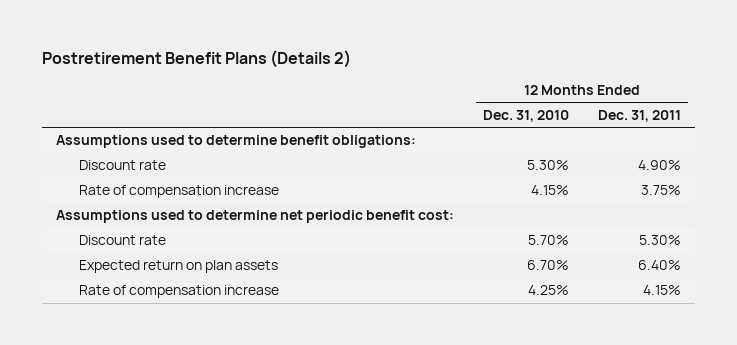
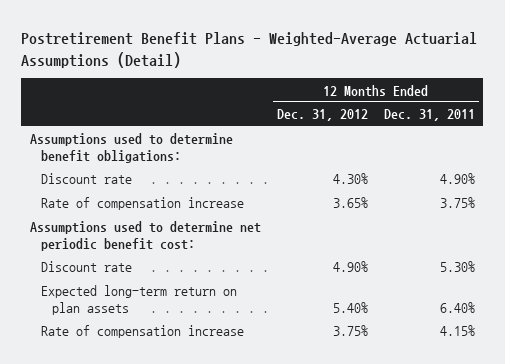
[42,49,352,68] Postretirement Benefit Plans (Details 2) -> [21,32,478,68] Postretirement Benefit Plans - Weighted-Average Actuarial Assumptions (Detail)
[483,109,570,122] Dec. 31, 2010 -> none
none -> [276,109,368,122] Dec. 31, 2012
[78,260,278,274] Expected return on plan assets -> [40,285,237,315] Expected long-term return on plan assets

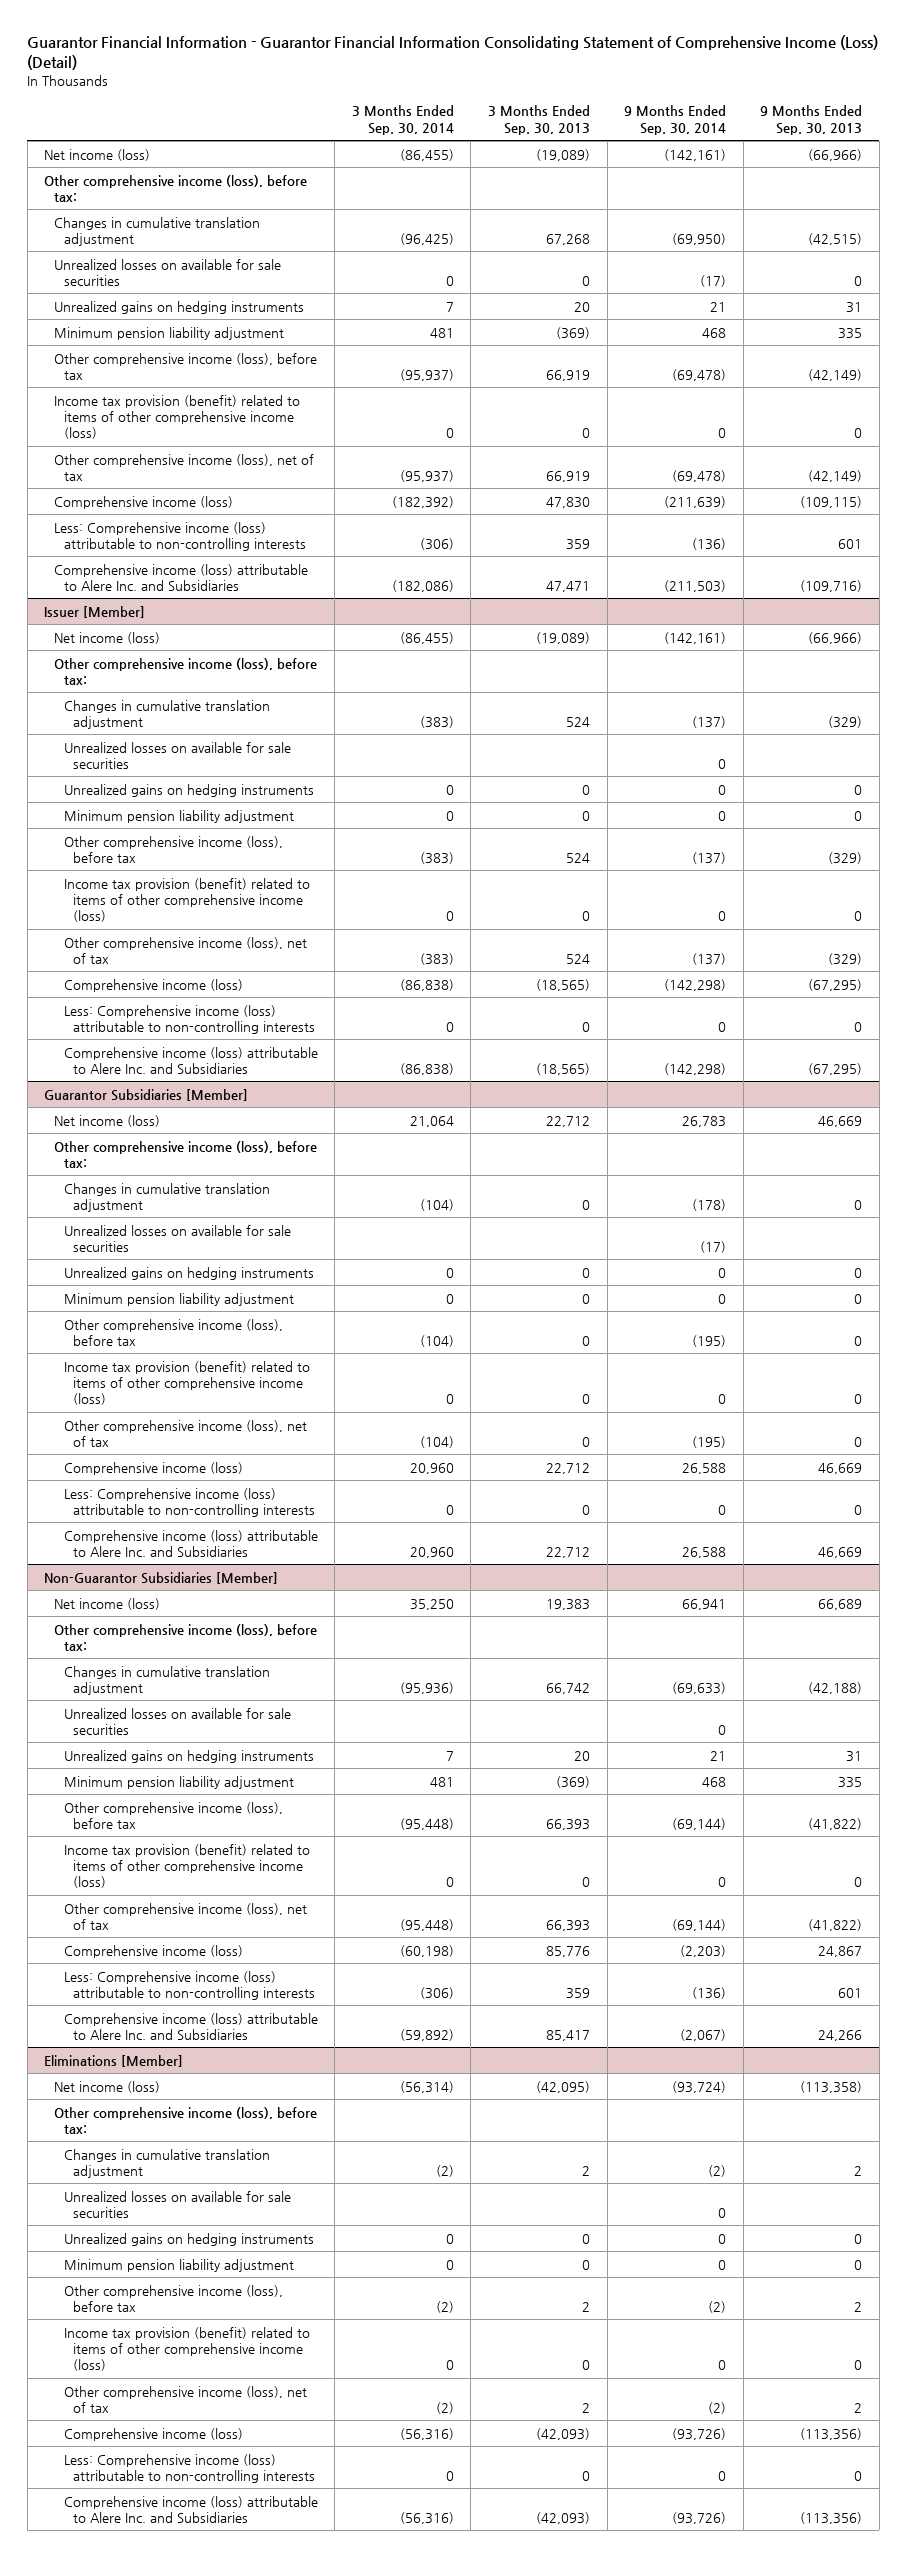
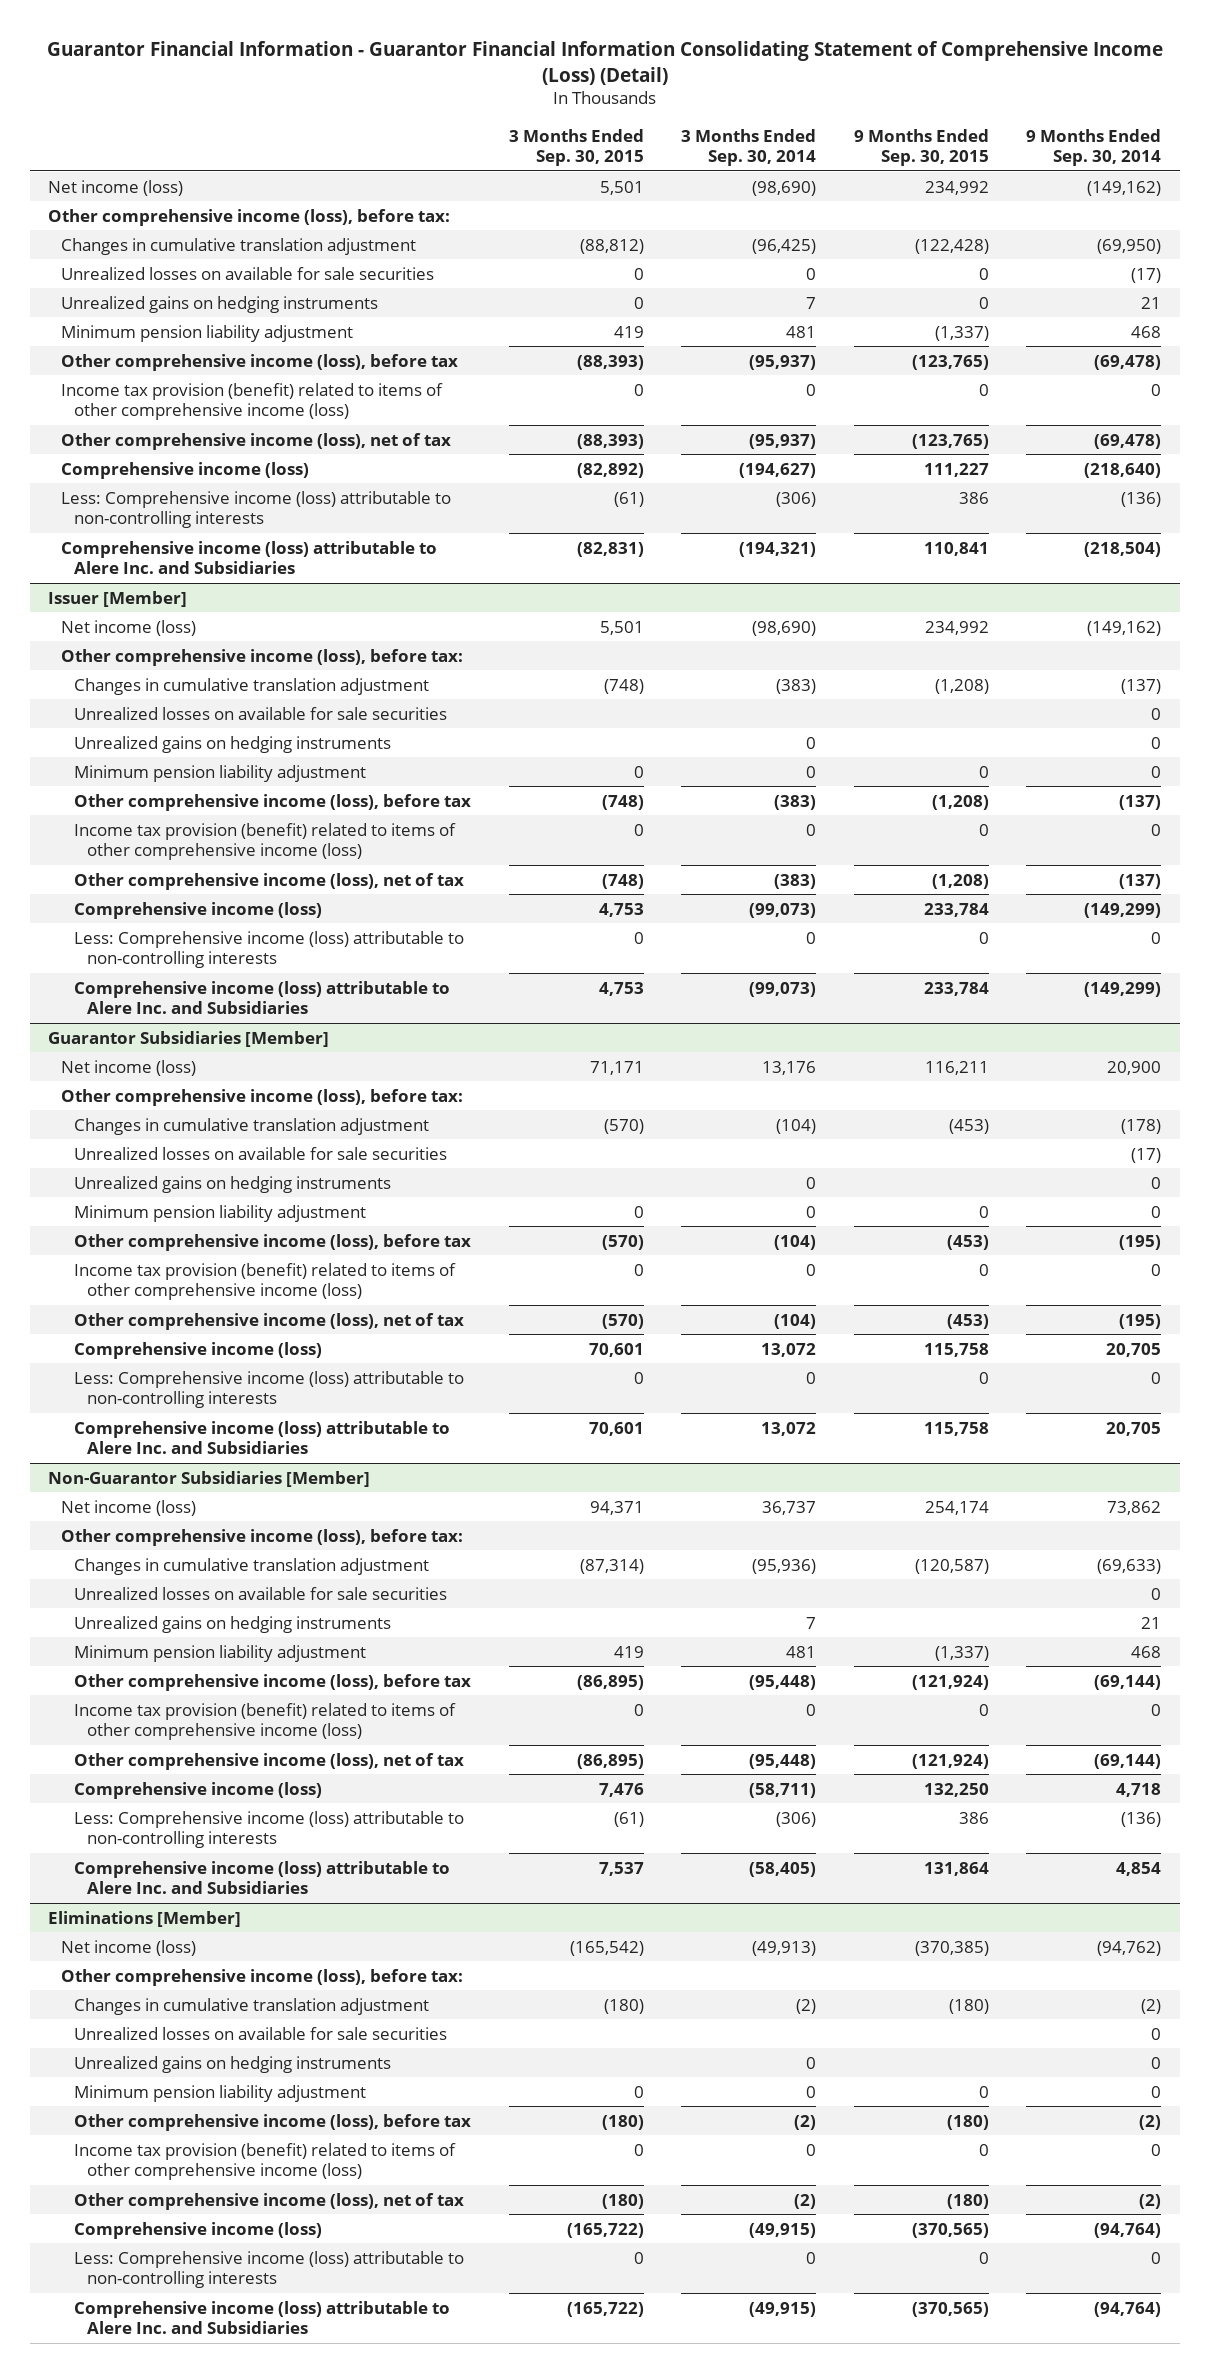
[487,105,590,135] 3 Months Ended Sep. 30, 2013 -> none
[760,105,863,135] 9 Months Ended Sep. 30, 2013 -> none
none -> [508,128,644,167] 3 Months Ended Sep. 30, 2015
none -> [853,128,989,167] 9 Months Ended Sep. 30, 2015
[399,148,454,161] (86,455) -> [752,180,817,196] (98,690)
[664,148,727,161] (142,161) -> [1086,180,1161,196] (149,162)
[391,495,454,508] (182,392) -> [739,462,817,478] (194,627)
[664,495,727,508] (211,639) -> [1083,462,1161,478] (218,640)
[391,579,454,592] (182,086) -> [739,541,817,557] (194,321)
[664,579,727,592] (211,503) -> [1083,541,1161,557] (218,504)
[399,631,454,644] (86,455) -> [752,620,817,636] (98,690)
[664,631,727,644] (142,161) -> [1086,620,1161,636] (149,162)
[399,978,454,991] (86,838) -> [749,902,817,918] (99,073)
[664,978,727,991] (142,298) -> [1083,902,1161,918] (149,299)
[399,1062,454,1075] (86,838) -> [749,981,817,997] (99,073)
[664,1062,727,1075] (142,298) -> [1083,981,1161,997] (149,299)
[409,1115,454,1127] 21,064 -> [762,1060,817,1075] 13,176
[682,1115,727,1127] 26,783 -> [1106,1060,1161,1075] 20,900
[409,1462,454,1474] 20,960 -> [761,1342,817,1357] 13,072
[682,1462,727,1474] 26,588 -> [1105,1342,1161,1357] 20,705
[409,1546,454,1558] 20,960 -> [761,1421,817,1436] 13,072
[682,1546,727,1558] 26,588 -> [1105,1421,1161,1436] 20,705
[409,1598,454,1610] 35,250 -> [762,1500,817,1515] 36,737
[682,1598,727,1610] 66,941 -> [1106,1500,1161,1515] 73,862
[399,1944,454,1957] (60,198) -> [749,1782,817,1798] (58,711)
[680,1944,727,1957] (2,203) -> [1115,1782,1161,1797] 4,718
[399,2028,454,2041] (59,892) -> [749,1861,817,1877] (58,405)
[680,2028,727,2041] (2,067) -> [1115,1861,1161,1876] 4,854
[399,2080,454,2093] (56,314) -> [752,1940,817,1956] (49,913)
[672,2080,727,2093] (93,724) -> [1096,1940,1161,1956] (94,762)
[399,2427,454,2440] (56,316) -> [749,2222,817,2238] (49,915)
[672,2427,727,2440] (93,726) -> [1093,2222,1161,2238] (94,764)
[399,2511,454,2524] (56,316) -> [749,2301,817,2317] (49,915)
[672,2511,727,2524] (93,726) -> [1093,2301,1161,2317] (94,764)

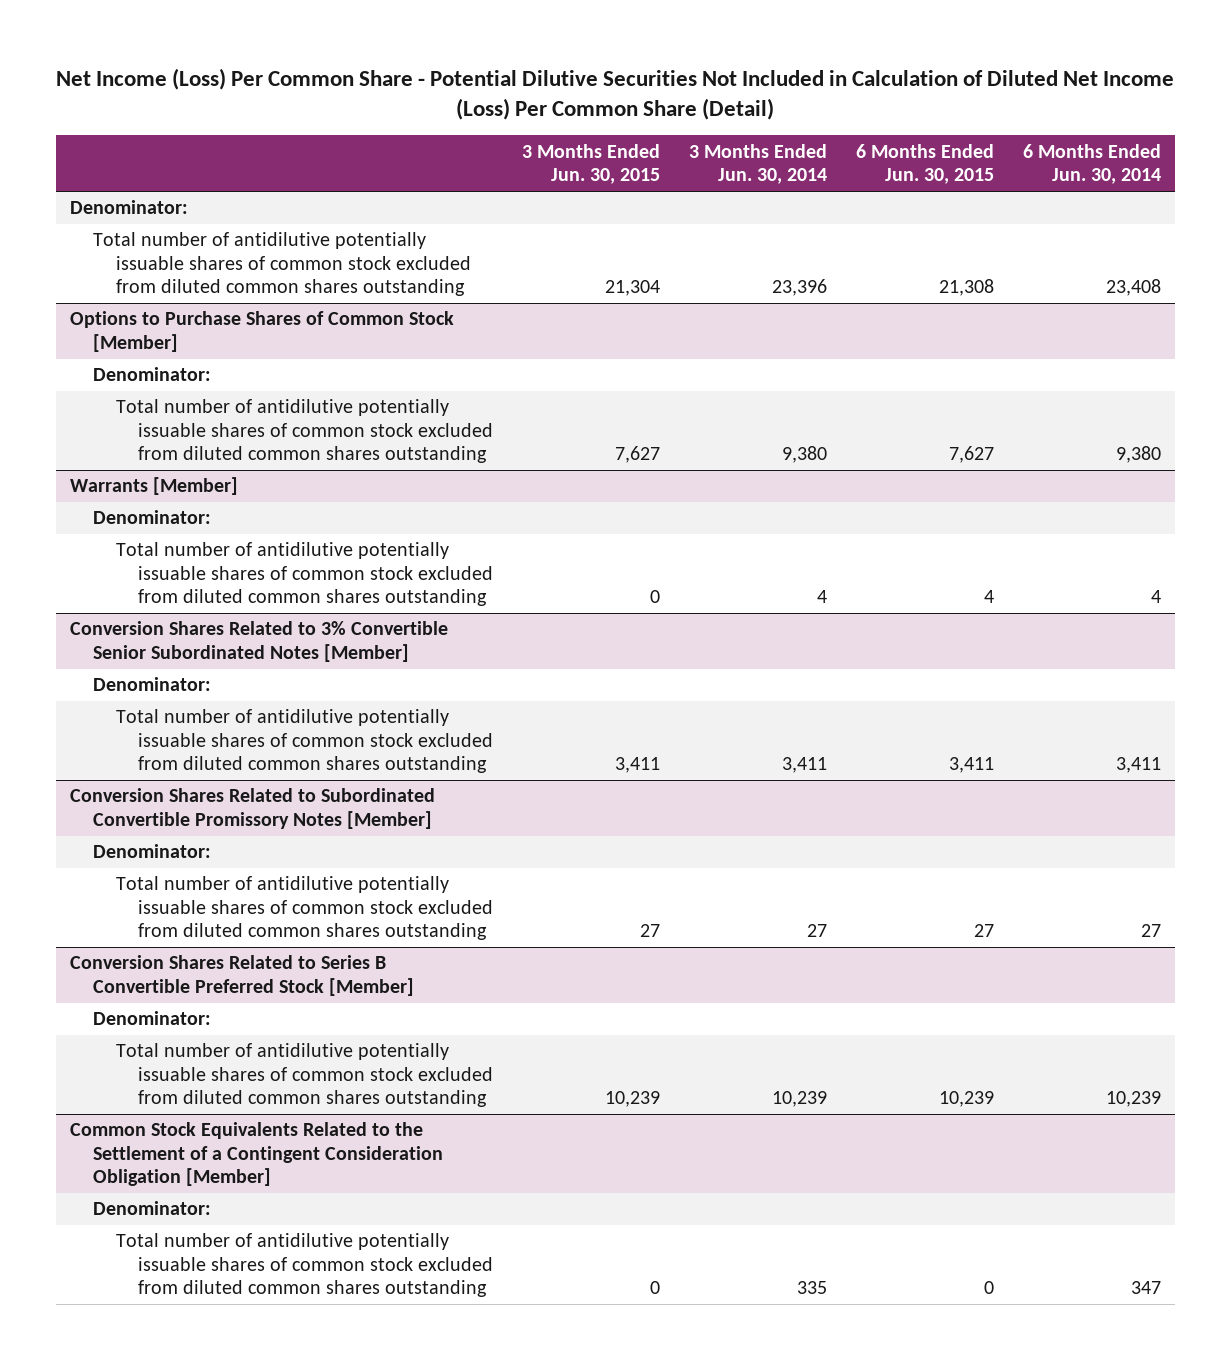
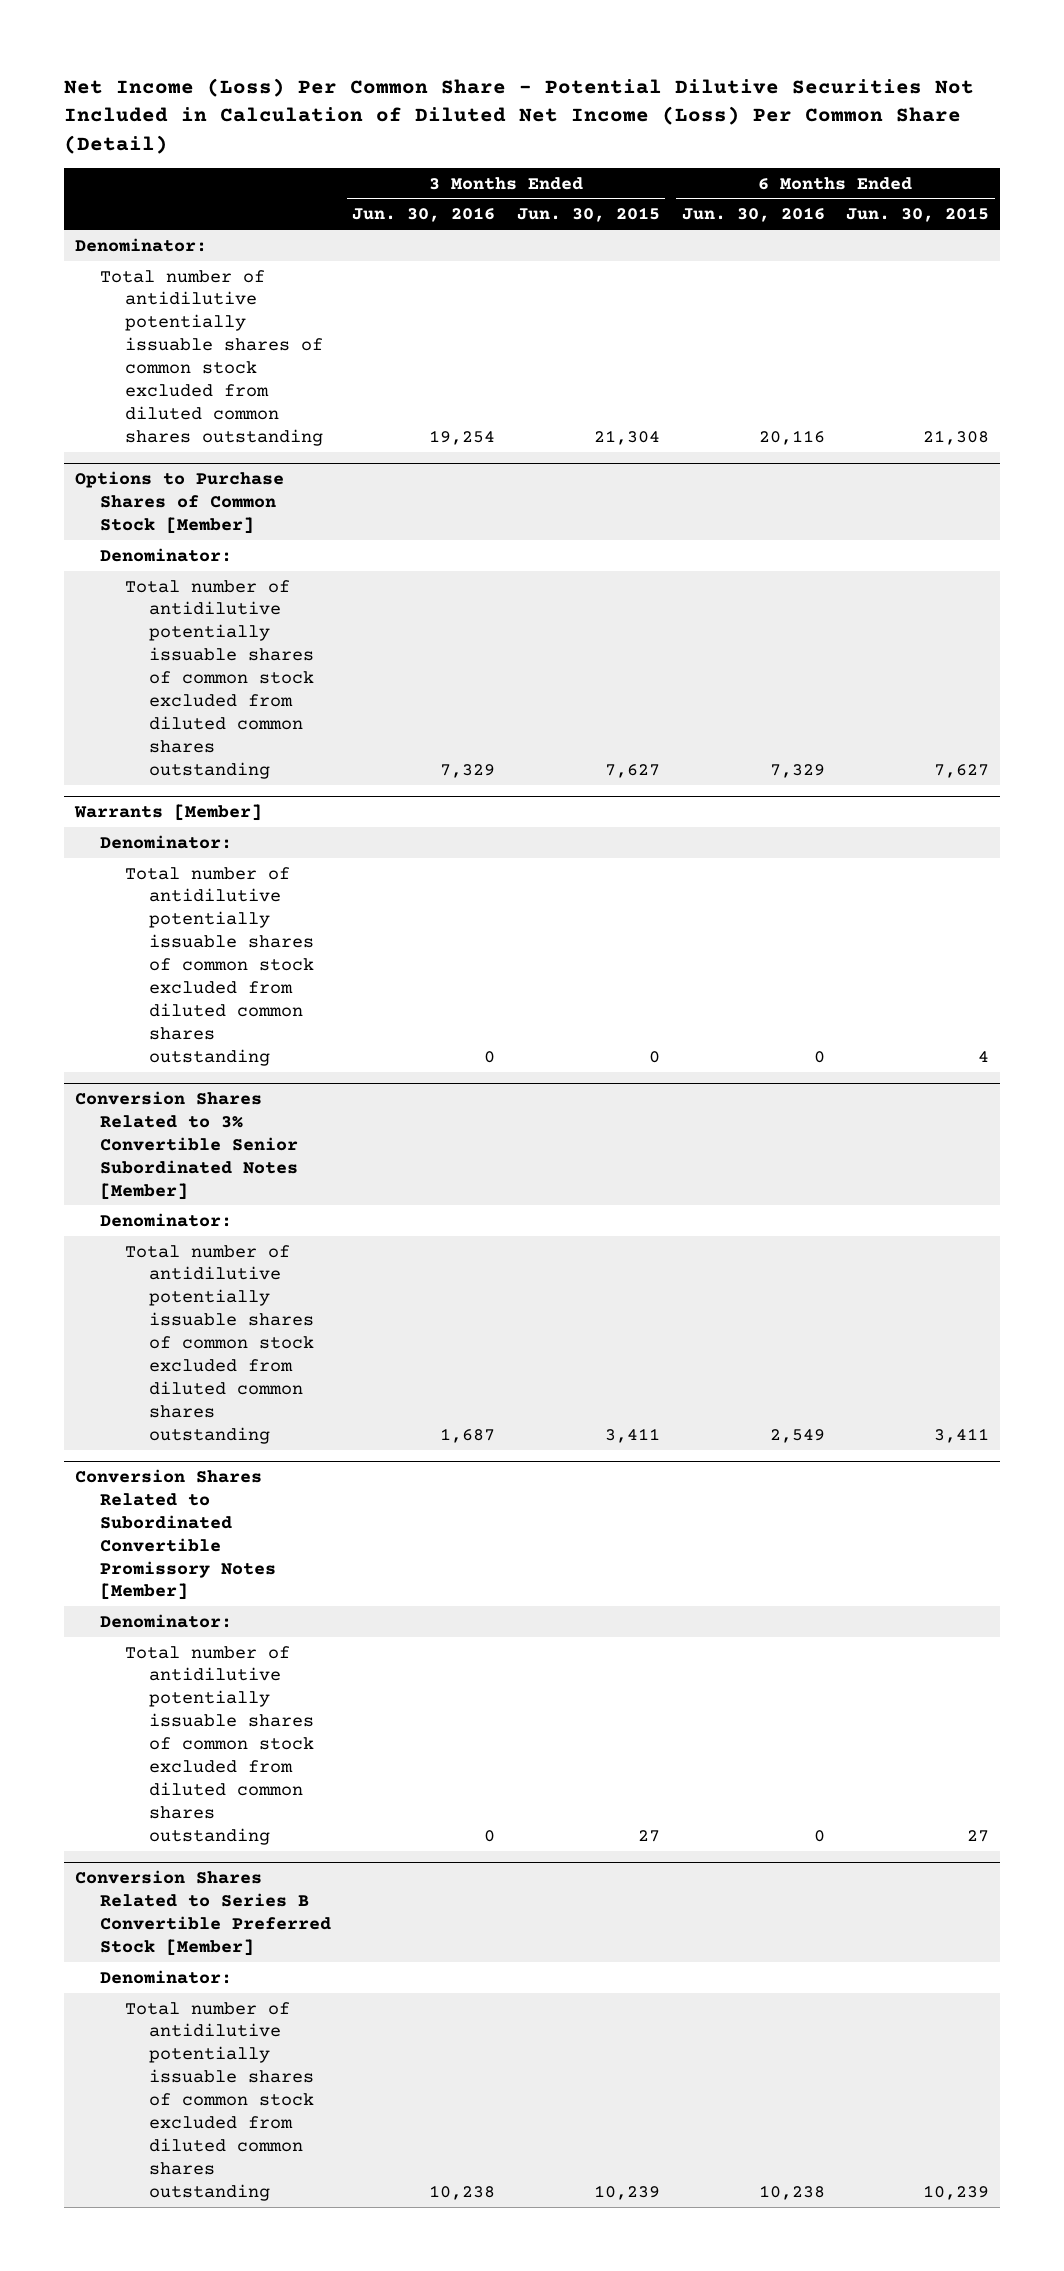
[689,143,828,185] 3 Months Ended Jun. 30, 2014 -> none
[1022,143,1161,185] 6 Months Ended Jun. 30, 2014 -> none
none -> [352,207,496,223] Jun. 30, 2016
none -> [681,207,825,223] Jun. 30, 2016
[70,1122,444,1187] Common Stock Equivalents Related to the Settlement of a Contingent Consideration Obligation [Member] -> none
[93,1201,212,1216] Denominator: -> none
[115,1233,494,1298] Total number of antidilutive potentially issuable shares of common stock excluded from diluted common shares outstanding -> none

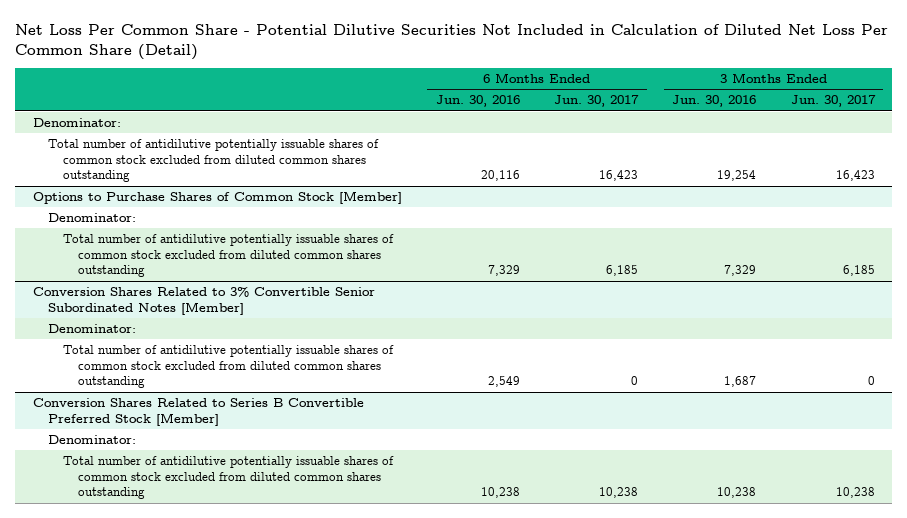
[64,77,975,154] Net Income (Loss) Per Common Share - Potential Dilutive Securities Not Included in Calculation of Diluted Net Income (Loss) Per Common Share (Detail) -> [15,24,889,61] Net Loss Per Common Share - Potential Dilutive Securities Not Included in Calculation of Diluted Net Loss Per Common Share (Detail)
[517,207,661,223] Jun. 30, 2015 -> none
[846,207,990,223] Jun. 30, 2015 -> none
none -> [554,95,640,108] Jun. 30, 2017
none -> [790,95,876,108] Jun. 30, 2017
[74,804,263,822] Warrants [Member] -> none
[99,834,232,849] Denominator: -> none
[124,866,315,1066] Total number of antidilutive potentially issuable shares of common stock excluded from diluted common shares outstanding -> none
[75,1469,276,1601] Conversion Shares Related to Subordinated Convertible Promissory Notes [Member] -> none
[99,1613,232,1628] Denominator: -> none
[124,1645,315,1845] Total number of antidilutive potentially issuable shares of common stock excluded from diluted common shares outstanding -> none

